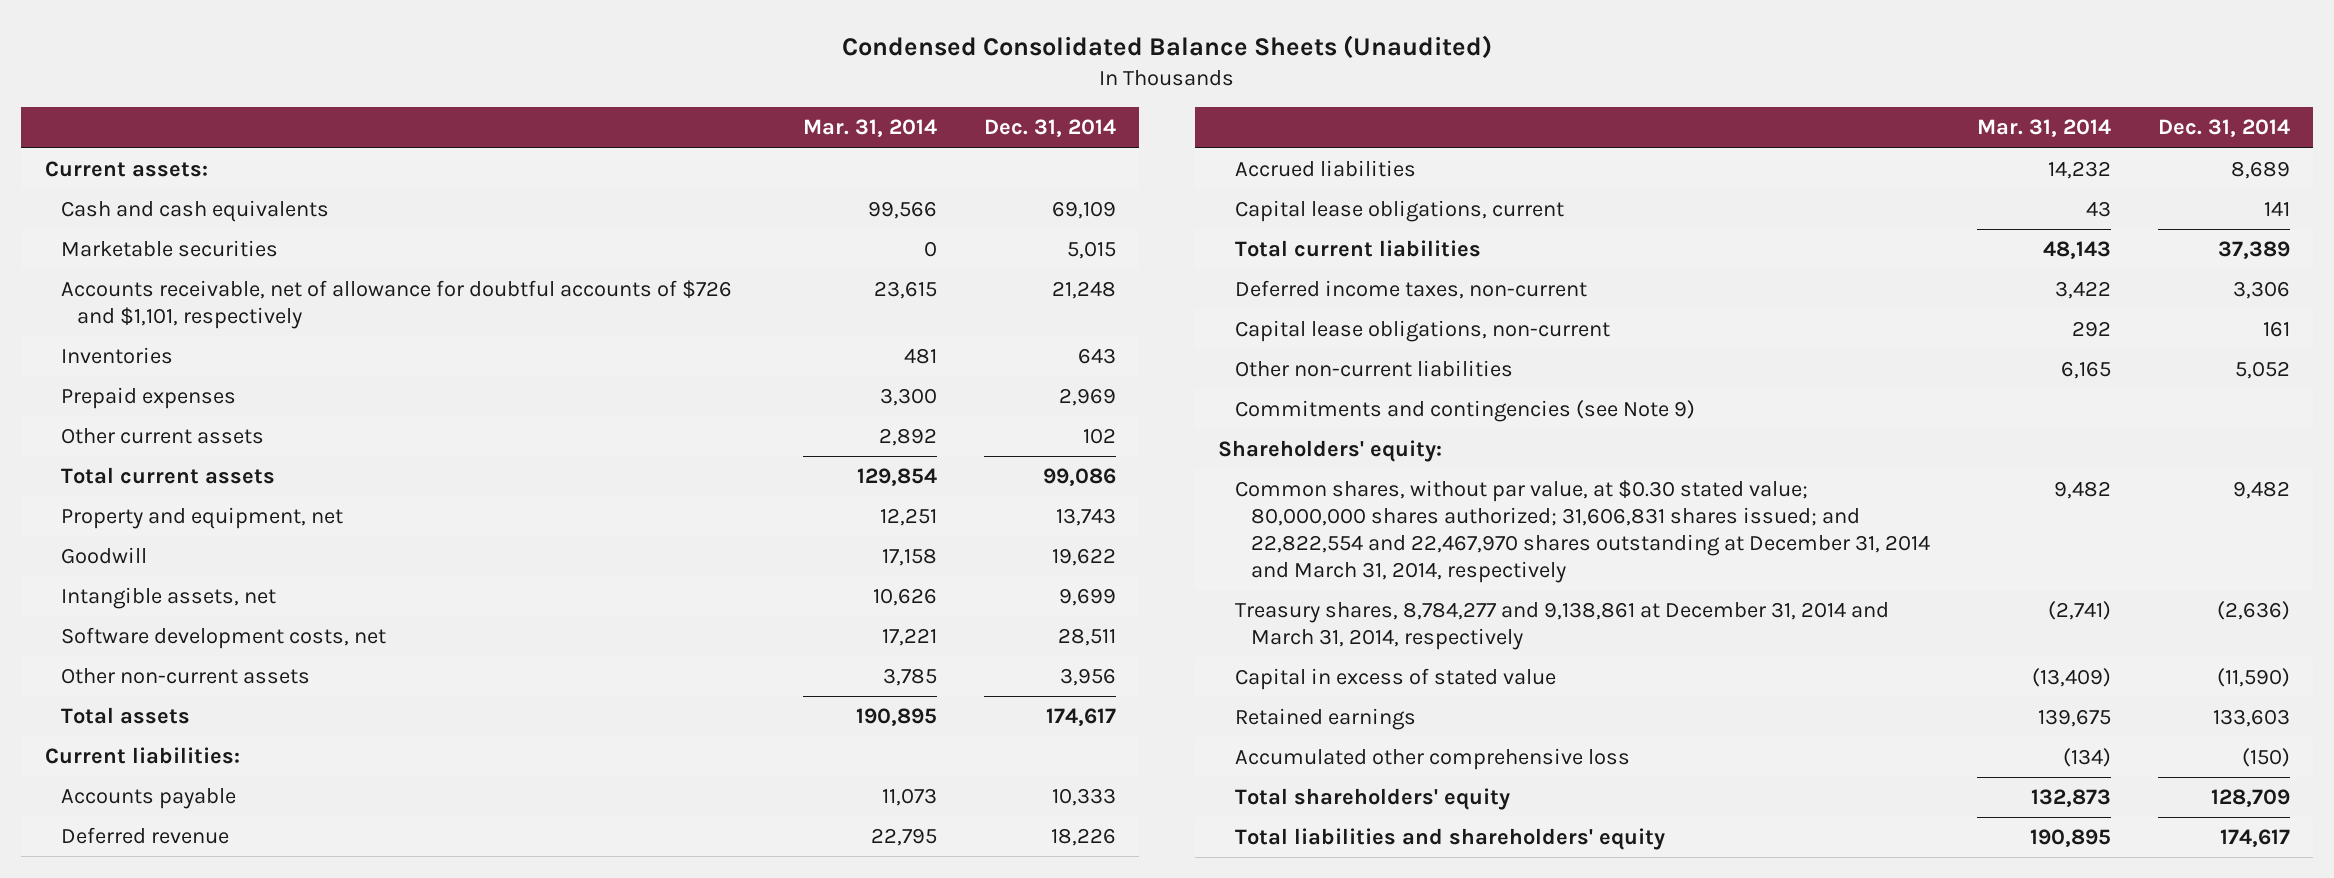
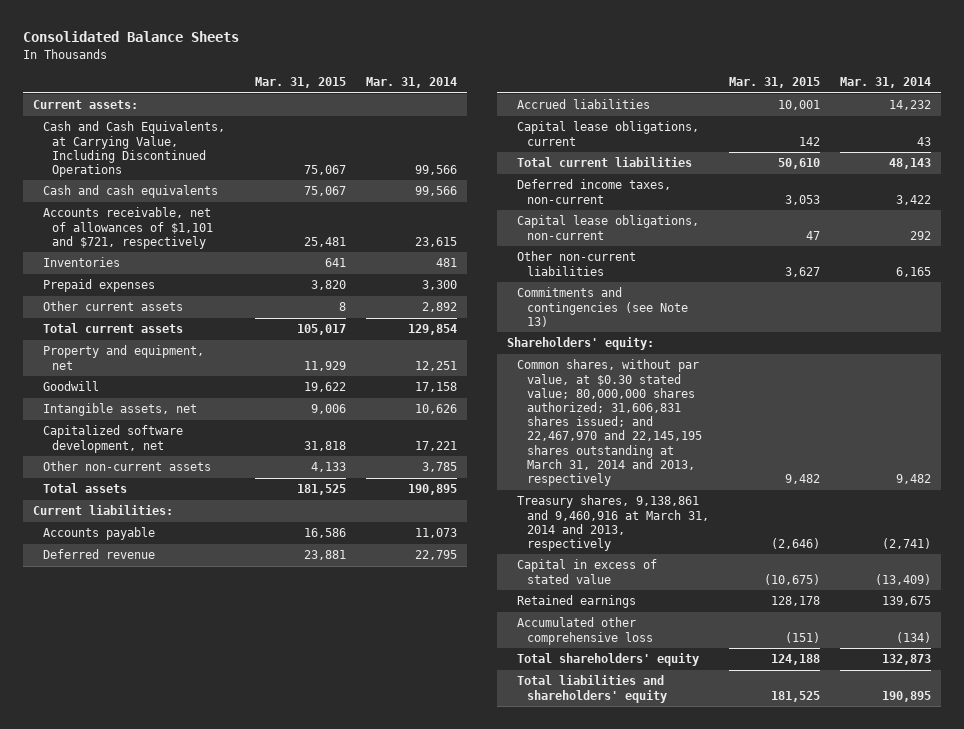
[842,35,1493,60] Condensed Consolidated Balance Sheets (Unaudited) -> [23,31,240,43] Consolidated Balance Sheets
[984,119,1117,138] Dec. 31, 2014 -> none
none -> [254,77,346,89] Mar. 31, 2015
none -> [42,121,225,178] Cash and Cash Equivalents, at Carrying Value, Including Discontinued Operations
[60,240,278,258] Marketable securities -> none
[60,280,732,329] Accounts receivable, net of allowance for doubtful accounts of $726 and $1,101, respectively -> [42,207,214,249] Accounts receivable, net of allowances of $1,101 and $721, respectively
[60,627,386,650] Software development costs, net -> [42,425,183,453] Capitalized software development, net
[1234,400,1695,423] Commitments and contingencies (see Note 9) -> [516,287,688,327] Commitments and contingencies (see Note 13)
[1234,480,1930,583] Common shares, without par value, at $0.30 stated value; 80,000,000 shares authorized; 31,606,831 shares issued; and 22,822,554 and 22,467,970 shares outstanding at December 31, 2014 and March 31, 2014, respectively -> [516,359,702,487] Common shares, without par value, at $0.30 stated value; 80,000,000 shares authorized; 31,606,831 shares issued; and 22,467,970 and 22,145,195 shares outstanding at March 31, 2014 and 2013, respectively
[1234,602,1889,650] Treasury shares, 8,784,277 and 9,138,861 at December 31, 2014 and March 31, 2014, respectively -> [516,495,709,552] Treasury shares, 9,138,861 and 9,460,916 at March 31, 2014 and 2013, respectively

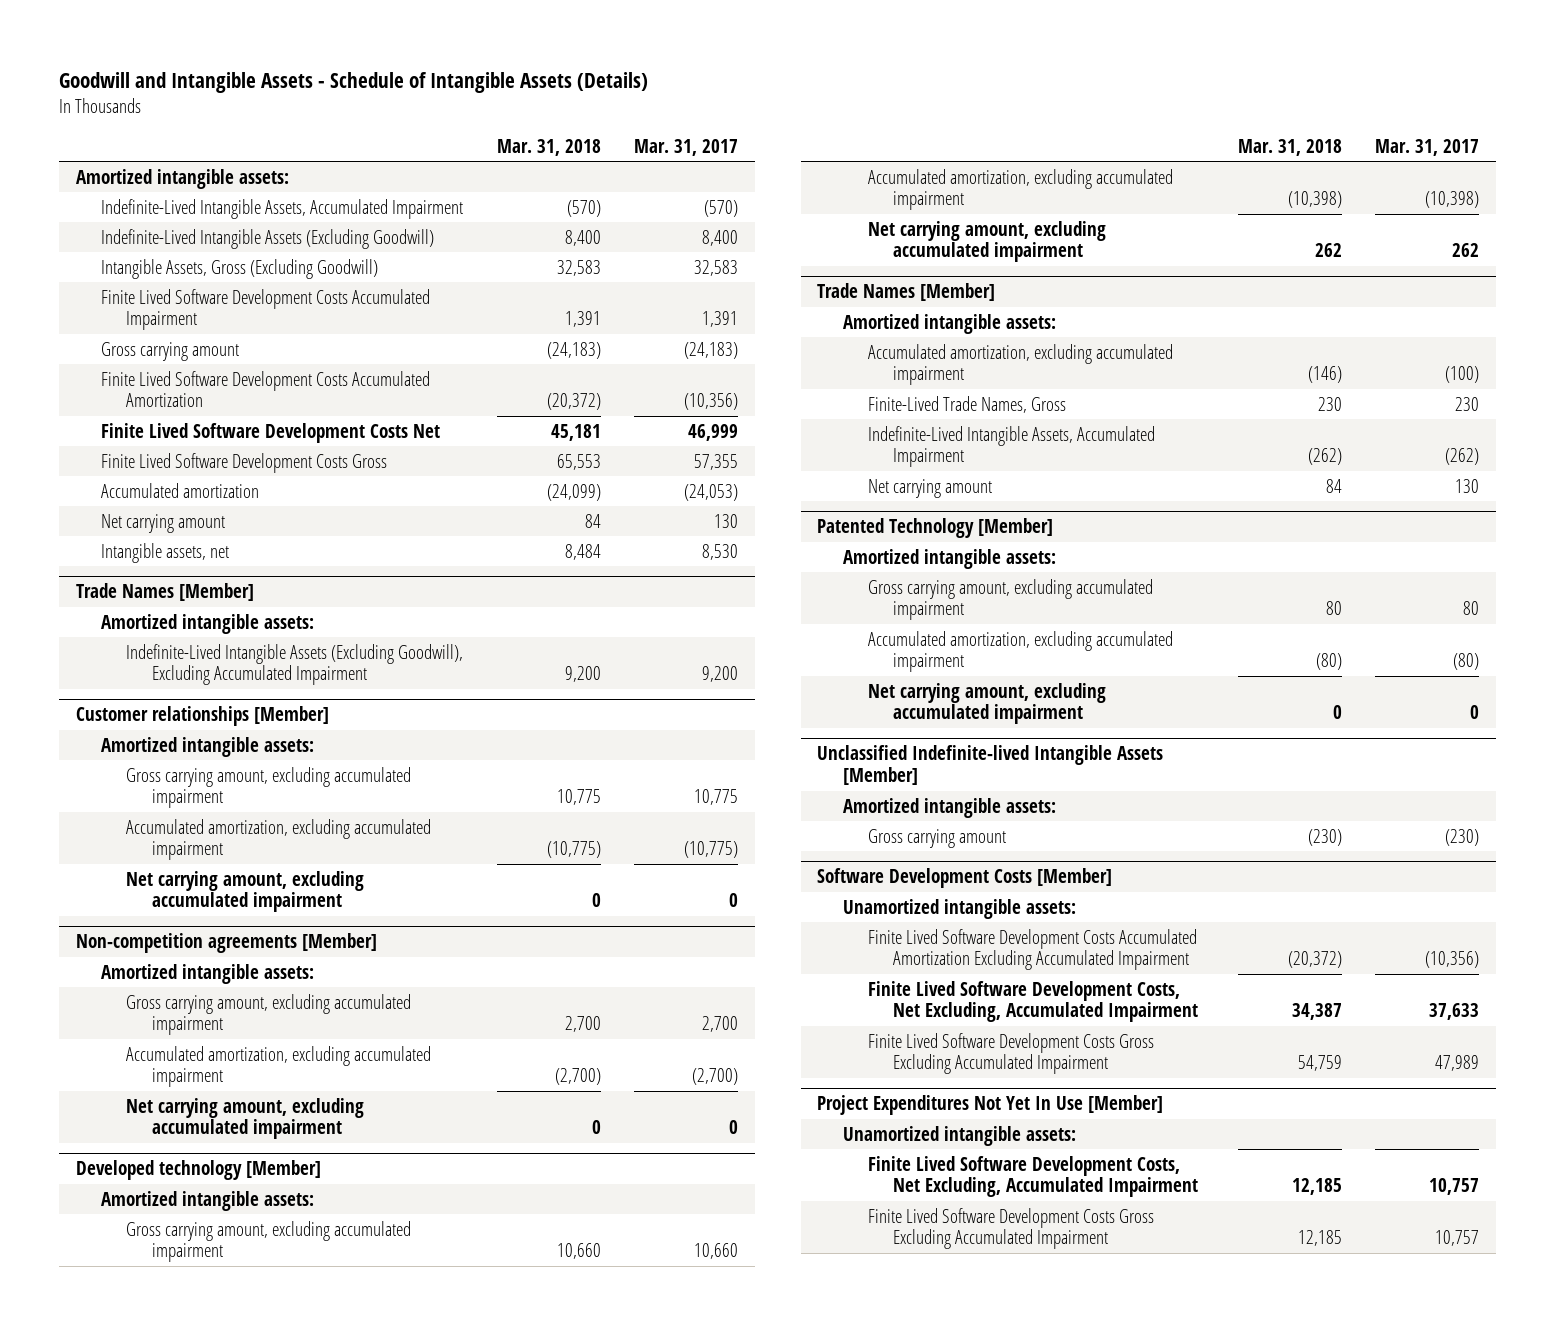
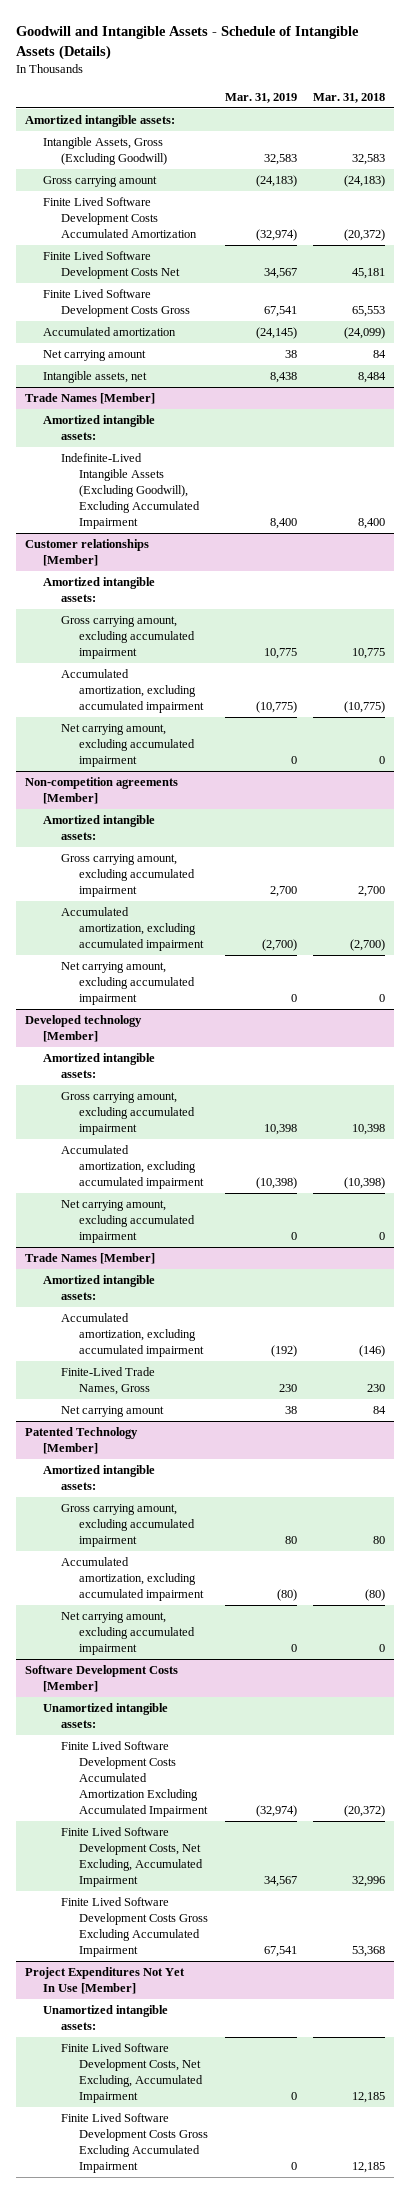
[634,138,739,156] Mar. 31, 2017 -> none
none -> [224,92,297,103] Mar. 31, 2019
[101,198,464,219] Indefinite-Lived Intangible Assets, Accumulated Impairment -> none
[101,228,435,249] Indefinite-Lived Intangible Assets (Excluding Goodwill) -> none
[101,288,431,331] Finite Lived Software Development Costs Accumulated Impairment -> none
[564,666,601,683] 9,200 -> [358,517,386,529] 8,400
[556,1243,601,1260] 10,660 -> [352,1124,386,1136] 10,398
[1315,243,1343,258] 262 -> [379,1232,386,1241] 0
[867,425,1155,468] Indefinite-Lived Intangible Assets, Accumulated Impairment -> none
[817,745,1164,786] Unclassified Indefinite-lived Intangible Assets [Member] -> none
[842,797,1056,818] Amortized intangible assets: -> none
[867,828,1006,848] Gross carrying amount -> none
[1292,1003,1343,1021] 34,387 -> [352,1875,386,1887] 32,996
[1298,1055,1343,1072] 54,759 -> [352,1945,386,1957] 53,368

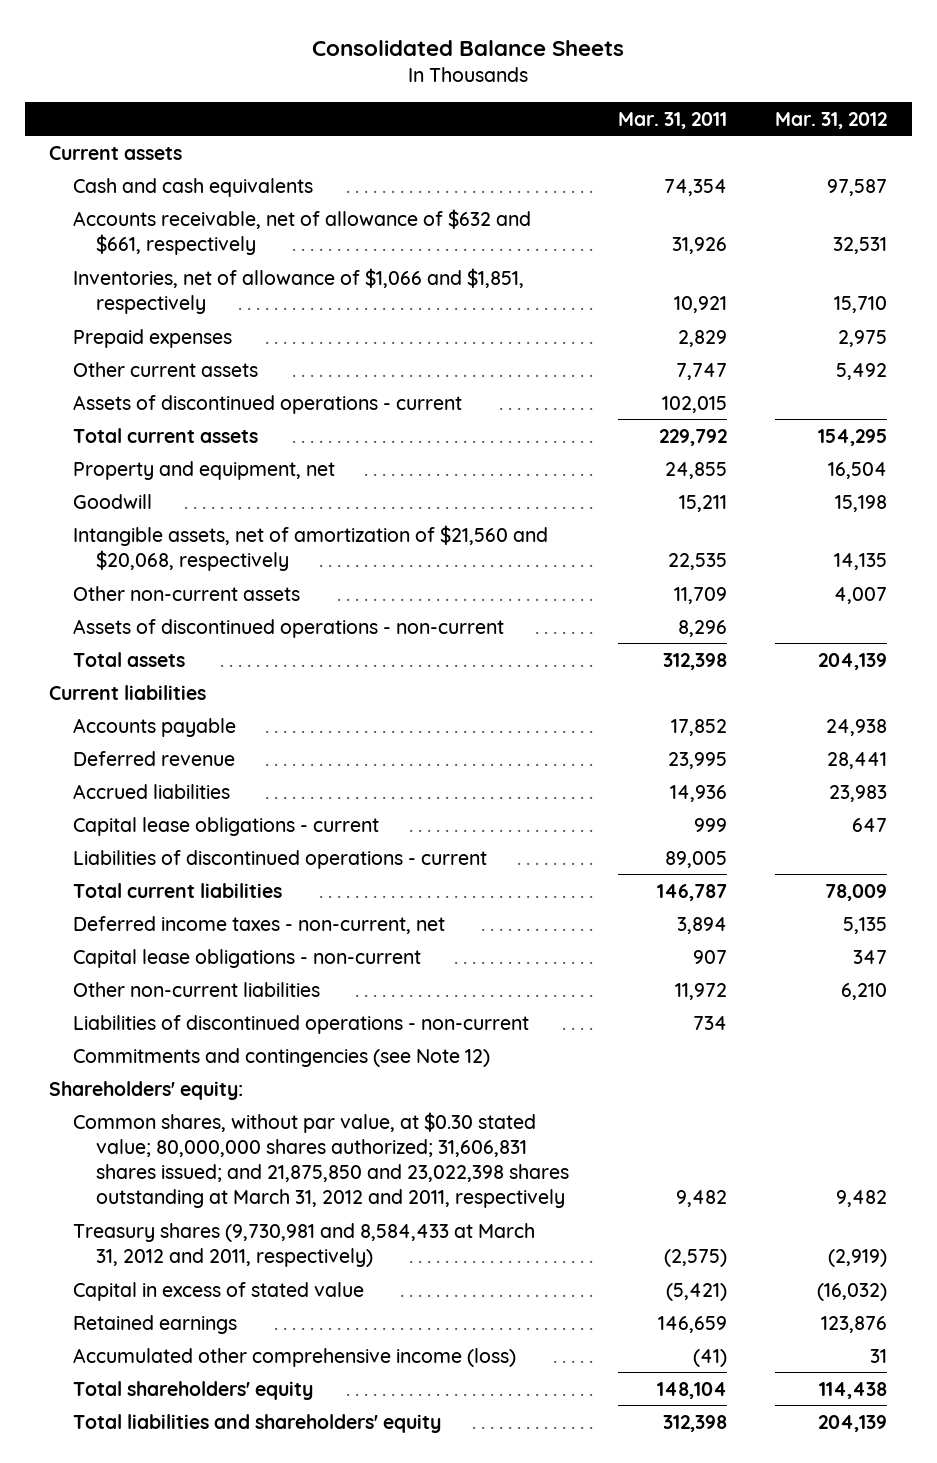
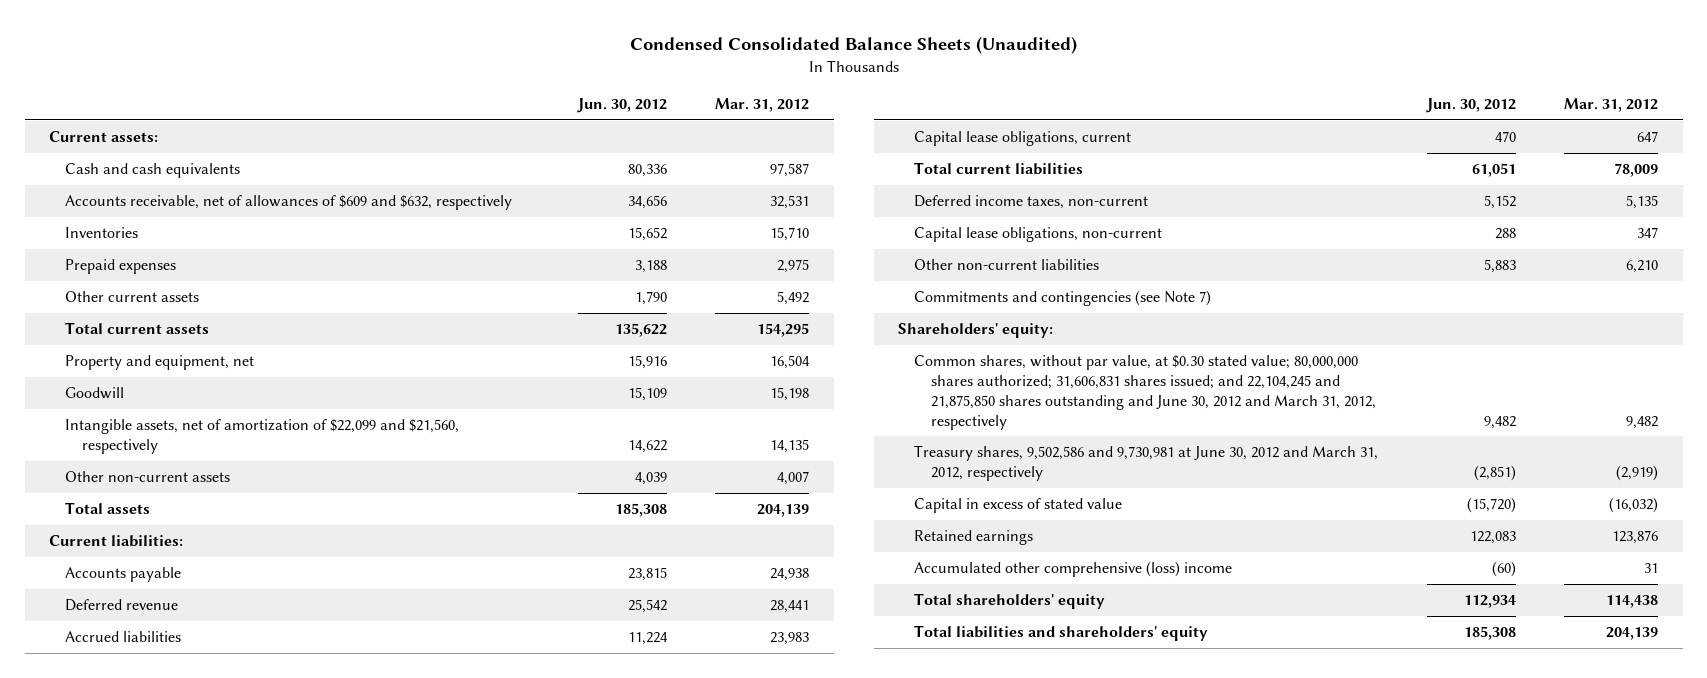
[312,39,625,56] Consolidated Balance Sheets -> [629,36,1077,55] Condensed Consolidated Balance Sheets (Unaudited)
[617,111,727,129] Mar. 31, 2011 -> none
none -> [576,98,667,114] Jun. 30, 2012
[49,145,183,160] Current assets -> [49,131,159,143] Current assets:
[72,208,531,255] Accounts receivable, net of allowance of $632 and $661, respectively -> [65,195,513,211] Accounts receivable, net of allowances of $609 and $632, respectively
[72,267,524,314] Inventories, net of allowance of $1,066 and $1,851, respectively -> [65,227,139,239] Inventories
[72,394,462,414] Assets of discontinued operations - current -> none
[72,524,548,571] Intangible assets, net of amortization of $21,560 and $20,068, respectively -> [65,419,460,455] Intangible assets, net of amortization of $22,099 and $21,560, respectively
[72,618,504,638] Assets of discontinued operations - non-current -> none
[49,684,207,700] Current liabilities -> [49,535,184,548] Current liabilities:
[72,849,487,869] Liabilities of discontinued operations - current -> none
[72,816,379,836] Capital lease obligations - current -> [914,131,1132,147] Capital lease obligations, current
[72,915,445,934] Deferred income taxes - non-current, net -> [914,195,1149,210] Deferred income taxes, non-current
[72,948,421,968] Capital lease obligations - non-current -> [914,227,1163,243] Capital lease obligations, non-current
[72,1014,529,1034] Liabilities of discontinued operations - non-current -> none
[72,1047,490,1067] Commitments and contingencies (see Note 12) -> [914,290,1212,307] Commitments and contingencies (see Note 7)
[72,1111,570,1209] Common shares, without par value, at $0.30 stated value; 80,000,000 shares authorized; 31,606,831 shares issued; and 21,875,850 and 23,022,398 shares outstanding at March 31, 2012 and 2011, respectively -> [914,355,1376,430] Common shares, without par value, at $0.30 stated value; 80,000,000 shares authorized; 31,606,831 shares issued; and 22,104,245 and 21,875,850 shares outstanding and June 30, 2012 and March 31, 2012, respectively
[72,1222,535,1267] Treasury shares (9,730,981 and 8,584,433 at March 31, 2012 and 2011, respectively) -> [914,445,1379,482] Treasury shares, 9,502,586 and 9,730,981 at June 30, 2012 and March 31, 2012, respectively
[72,1347,516,1367] Accumulated other comprehensive income (loss) -> [914,561,1233,578] Accumulated other comprehensive (loss) income

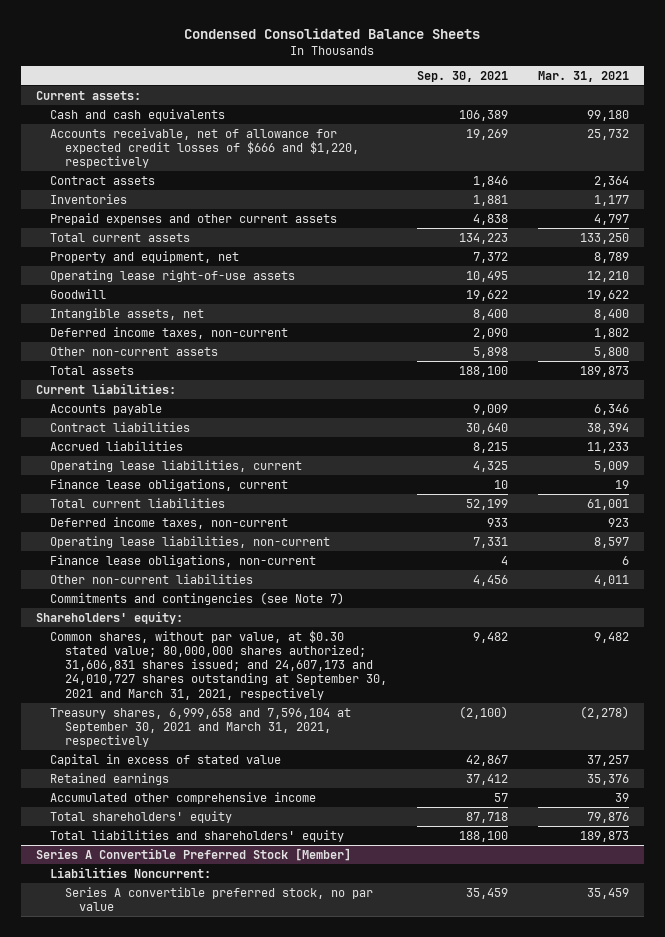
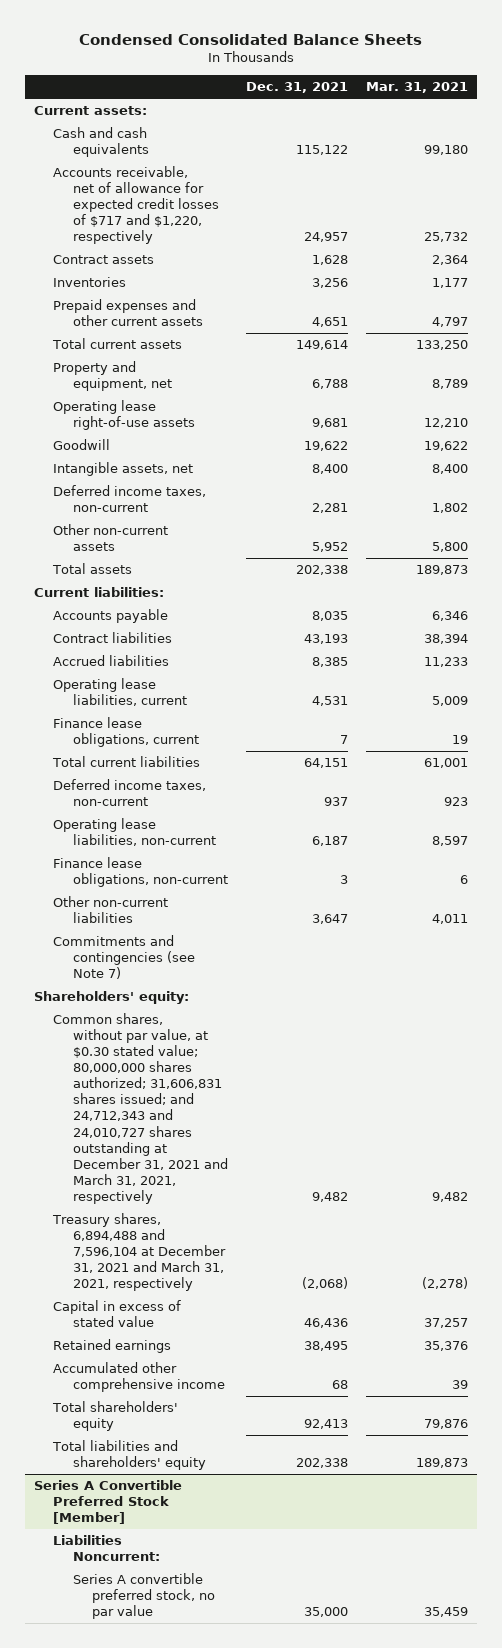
[416,70,508,82] Sep. 30, 2021 -> none
none -> [245,82,348,94] Dec. 31, 2021
[50,127,359,169] Accounts receivable, net of allowance for expected credit losses of $666 and $1,220, respectively -> [53,166,219,245] Accounts receivable, net of allowance for expected credit losses of $717 and $1,220, respectively
[50,629,387,700] Common shares, without par value, at $0.30 stated value; 80,000,000 shares authorized; 31,606,831 shares issued; and 24,607,173 and 24,010,727 shares outstanding at September 30, 2021 and March 31, 2021, respectively -> [53,1013,228,1204] Common shares, without par value, at $0.30 stated value; 80,000,000 shares authorized; 31,606,831 shares issued; and 24,712,343 and 24,010,727 shares outstanding at December 31, 2021 and March 31, 2021, respectively
[50,707,352,748] Treasury shares, 6,999,658 and 7,596,104 at September 30, 2021 and March 31, 2021, respectively -> [52,1213,226,1292] Treasury shares, 6,894,488 and 7,596,104 at December 31, 2021 and March 31, 2021, respectively

